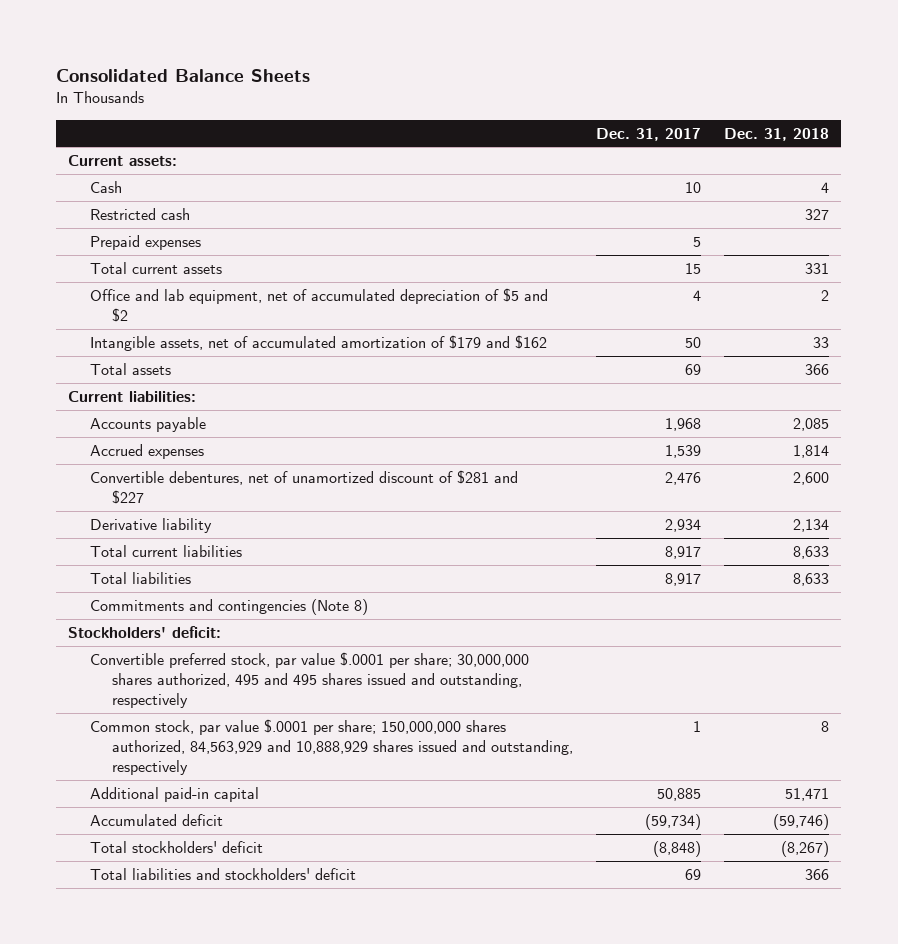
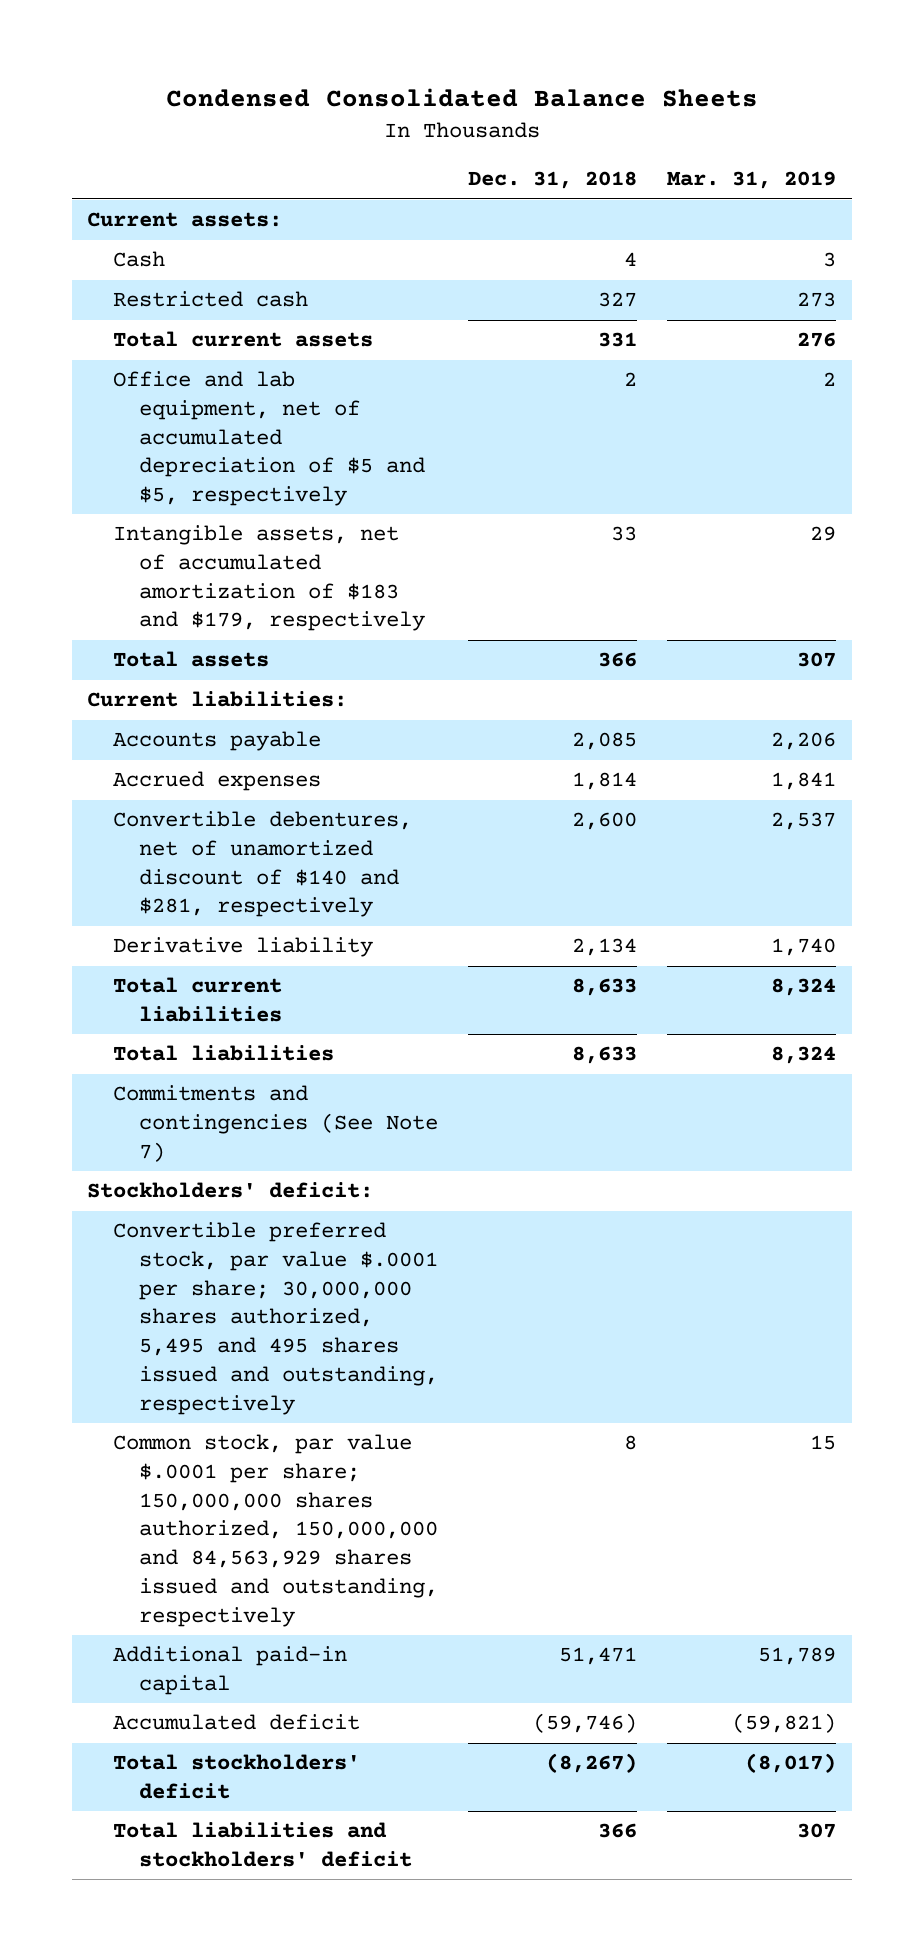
[56,68,311,82] Consolidated Balance Sheets -> [165,88,758,108] Condensed Consolidated Balance Sheets
[596,127,702,141] Dec. 31, 2017 -> none
none -> [667,171,837,190] Mar. 31, 2019
[90,235,202,251] Prepaid expenses -> none
[90,288,549,323] Office and lab equipment, net of accumulated depreciation of $5 and $2 -> [112,371,425,507] Office and lab equipment, net of accumulated depreciation of $5 and $5, respectively
[90,335,548,352] Intangible assets, net of accumulated amortization of $179 and $162 -> [112,525,425,632] Intangible assets, net of accumulated amortization of $183 and $179, respectively
[90,470,519,505] Convertible debentures, net of unamortized discount of $281 and $227 -> [112,811,412,918] Convertible debentures, net of unamortized discount of $140 and $281, respectively
[90,599,369,616] Commitments and contingencies (Note 8) -> [112,1085,438,1162] Commitments and contingencies (See Note 7)
[90,652,530,709] Convertible preferred stock, par value $.0001 per share; 30,000,000 shares authorized, 495 and 495 shares issued and outstanding, respectively -> [112,1222,438,1415] Convertible preferred stock, par value $.0001 per share; 30,000,000 shares authorized, 5,495 and 495 shares issued and outstanding, respectively
[90,719,574,776] Common stock, par value $.0001 per share; 150,000,000 shares authorized, 84,563,929 and 10,888,929 shares issued and outstanding, respectively -> [112,1434,438,1627] Common stock, par value $.0001 per share; 150,000,000 shares authorized, 150,000,000 and 84,563,929 shares issued and outstanding, respectively

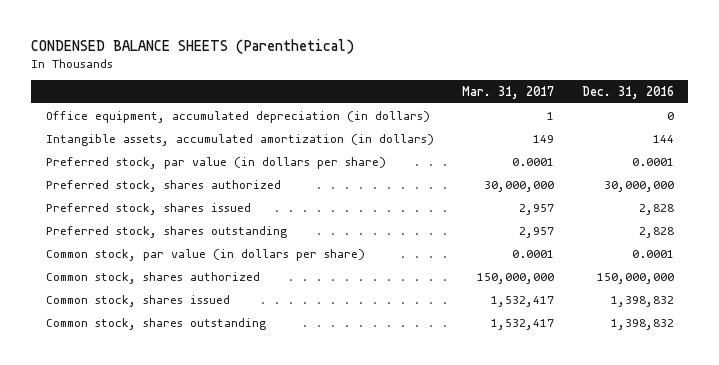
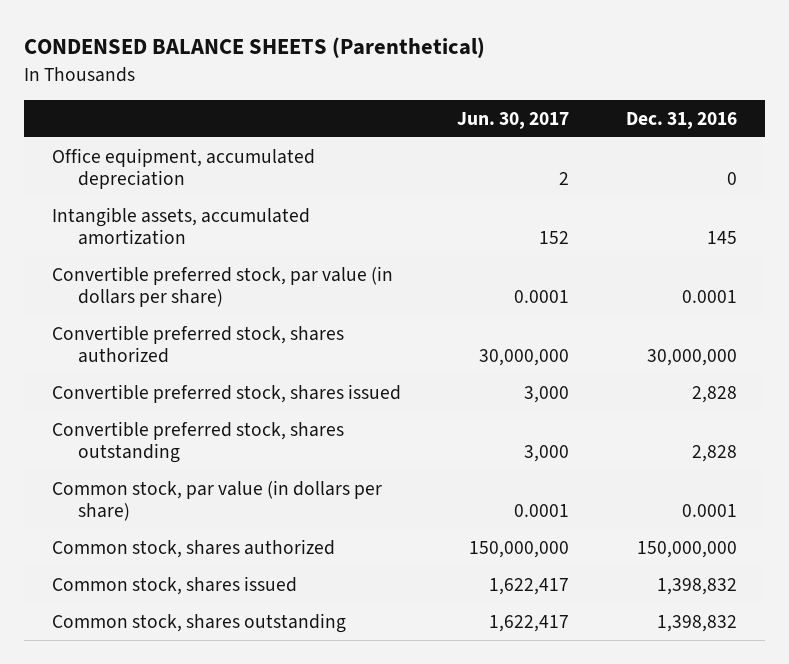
[461,85,554,99] Mar. 31, 2017 -> none
none -> [457,111,570,129] Jun. 30, 2017
[45,110,430,123] Office equipment, accumulated depreciation (in dollars) -> [52,147,316,190] Office equipment, accumulated depreciation
[45,133,434,146] Intangible assets, accumulated amortization (in dollars) -> [52,206,311,246] Intangible assets, accumulated amortization
[652,134,674,143] 144 -> [706,231,737,245] 145
[45,156,386,169] Preferred stock, par value (in dollars per share) -> [52,265,394,308] Convertible preferred stock, par value (in dollars per share)
[45,179,281,192] Preferred stock, shares authorized -> [52,324,345,364] Convertible preferred stock, shares authorized
[45,202,251,215] Preferred stock, shares issued -> [52,383,402,403] Convertible preferred stock, shares issued
[45,225,287,238] Preferred stock, shares outstanding -> [52,420,345,464] Convertible preferred stock, shares outstanding

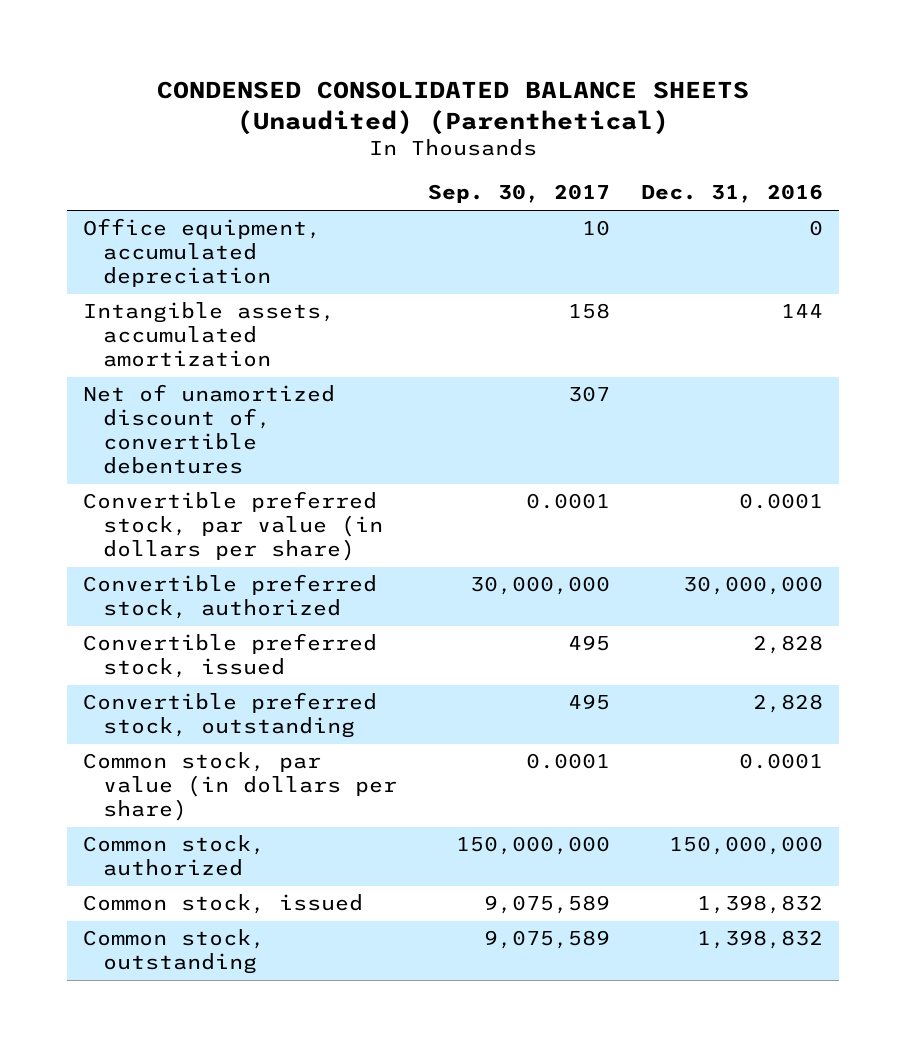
[23,37,485,59] CONDENSED BALANCE SHEETS (Parenthetical) -> [156,80,749,135] CONDENSED CONSOLIDATED BALANCE SHEETS (Unaudited) (Parenthetical)
[457,111,570,129] Jun. 30, 2017 -> none
none -> [427,184,610,204] Sep. 30, 2017
[706,231,737,245] 145 -> [781,304,824,319] 144
none -> [82,384,335,475] Net of unamortized discount of, convertible debentures
[52,324,345,364] Convertible preferred stock, shares authorized -> [82,574,377,620] Convertible preferred stock, authorized
[52,383,402,403] Convertible preferred stock, shares issued -> [82,633,377,679] Convertible preferred stock, issued
[52,420,345,464] Convertible preferred stock, shares outstanding -> [82,692,377,739] Convertible preferred stock, outstanding
[52,538,336,558] Common stock, shares authorized -> [82,835,265,877] Common stock, authorized
[52,575,298,595] Common stock, shares issued -> [82,894,363,915] Common stock, issued
[52,612,347,633] Common stock, shares outstanding -> [82,929,265,975] Common stock, outstanding

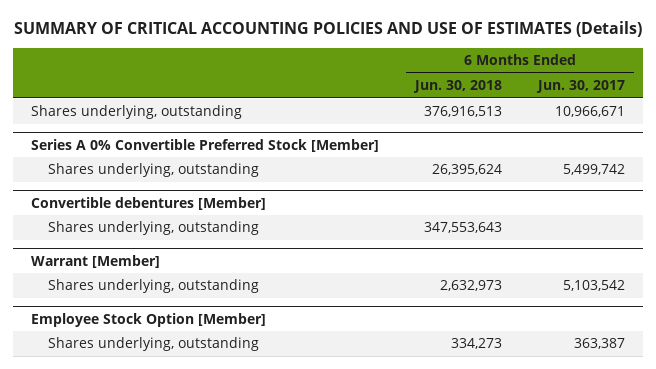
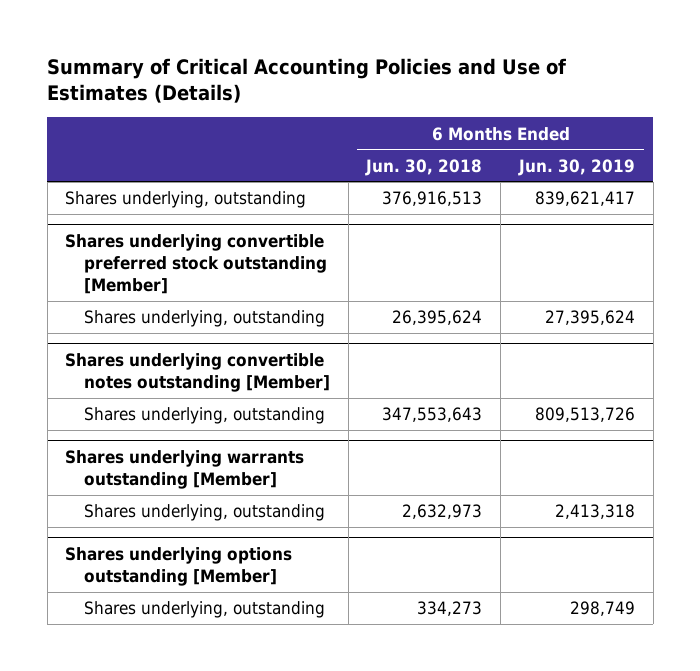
[13,20,642,37] SUMMARY OF CRITICAL ACCOUNTING POLICIES AND USE OF ESTIMATES (Details) -> [47,57,567,104] Summary of Critical Accounting Policies and Use of Estimates (Details)
[535,80,625,94] Jun. 30, 2017 -> none
none -> [517,158,635,176] Jun. 30, 2019
[30,138,379,152] Series A 0% Convertible Preferred Stock [Member] -> [65,234,328,294] Shares underlying convertible preferred stock outstanding [Member]
[30,196,266,210] Convertible debentures [Member] -> [65,353,331,393] Shares underlying convertible notes outstanding [Member]
[30,254,160,268] Warrant [Member] -> [65,450,305,490] Shares underlying warrants outstanding [Member]
[30,312,266,327] Employee Stock Option [Member] -> [65,547,293,587] Shares underlying options outstanding [Member]

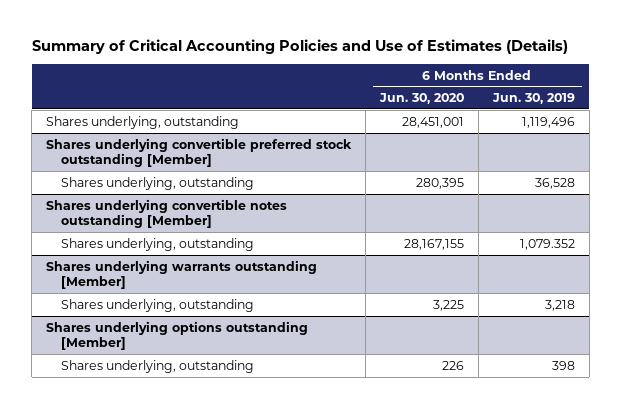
[365,158,483,176] Jun. 30, 2018 -> none
none -> [378,93,464,105] Jun. 30, 2020
[534,191,635,207] 839,621,417 -> [521,116,575,128] 1,119,496
[544,310,635,326] 27,395,624 -> [534,177,575,189] 36,528
[534,407,635,423] 809,513,726 -> [519,238,575,250] 1,079.352
[554,504,635,520] 2,413,318 -> [544,299,575,311] 3,218
[569,601,635,617] 298,749 -> [551,360,575,370] 398

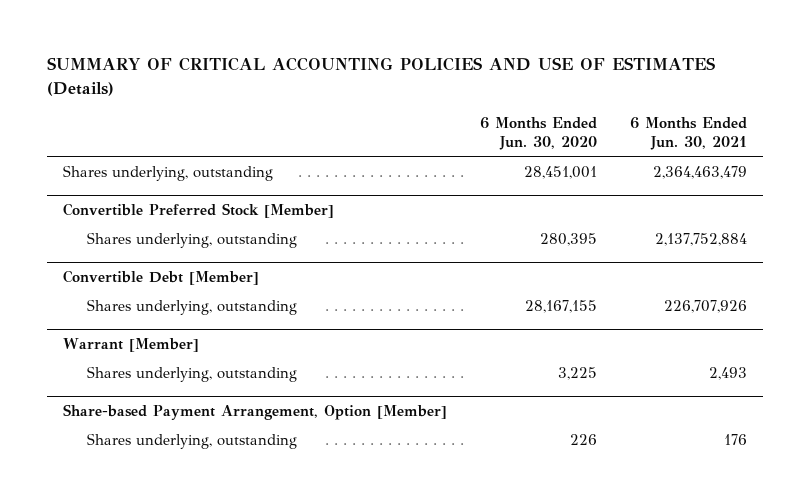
[31,39,568,55] Summary of Critical Accounting Policies and Use of Estimates (Details) -> [47,57,716,96] SUMMARY OF CRITICAL ACCOUNTING POLICIES AND USE OF ESTIMATES (Details)
[491,93,575,105] Jun. 30, 2019 -> none
none -> [629,117,747,150] 6 Months Ended Jun. 30, 2021
[46,137,353,167] Shares underlying convertible preferred stock outstanding [Member] -> [63,202,335,218] Convertible Preferred Stock [Member]
[46,198,288,228] Shares underlying convertible notes outstanding [Member] -> [63,269,260,285] Convertible Debt [Member]
[46,259,318,289] Shares underlying warrants outstanding [Member] -> [63,337,200,352] Warrant [Member]
[46,320,309,350] Shares underlying options outstanding [Member] -> [63,403,448,420] Share-based Payment Arrangement, Option [Member]

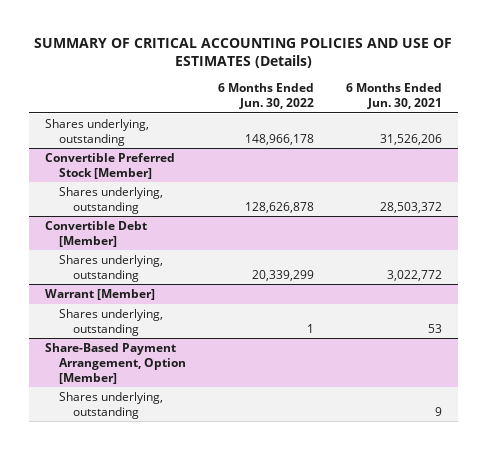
[480,117,598,150] 6 Months Ended Jun. 30, 2020 -> none
none -> [217,83,314,110] 6 Months Ended Jun. 30, 2022
[652,165,747,179] 2,364,463,479 -> [379,133,442,145] 31,526,206
[654,232,747,246] 2,137,752,884 -> [379,201,442,213] 28,503,372
[663,299,747,313] 226,707,926 -> [386,269,442,281] 3,022,772
[708,366,747,380] 2,493 -> [427,323,442,333] 53
[63,403,448,420] Share-based Payment Arrangement, Option [Member] -> [44,343,187,384] Share-Based Payment Arrangement, Option [Member]
[723,433,747,445] 176 -> [434,406,442,416] 9

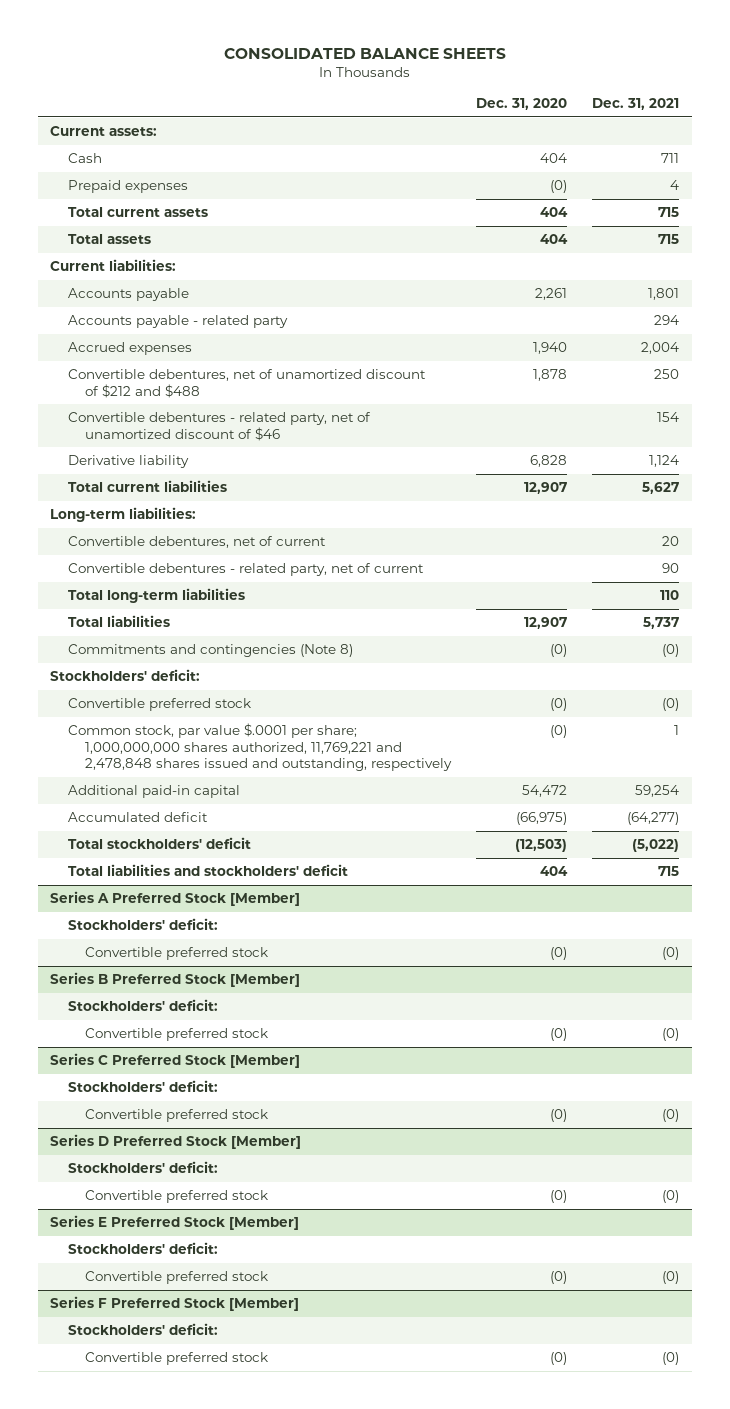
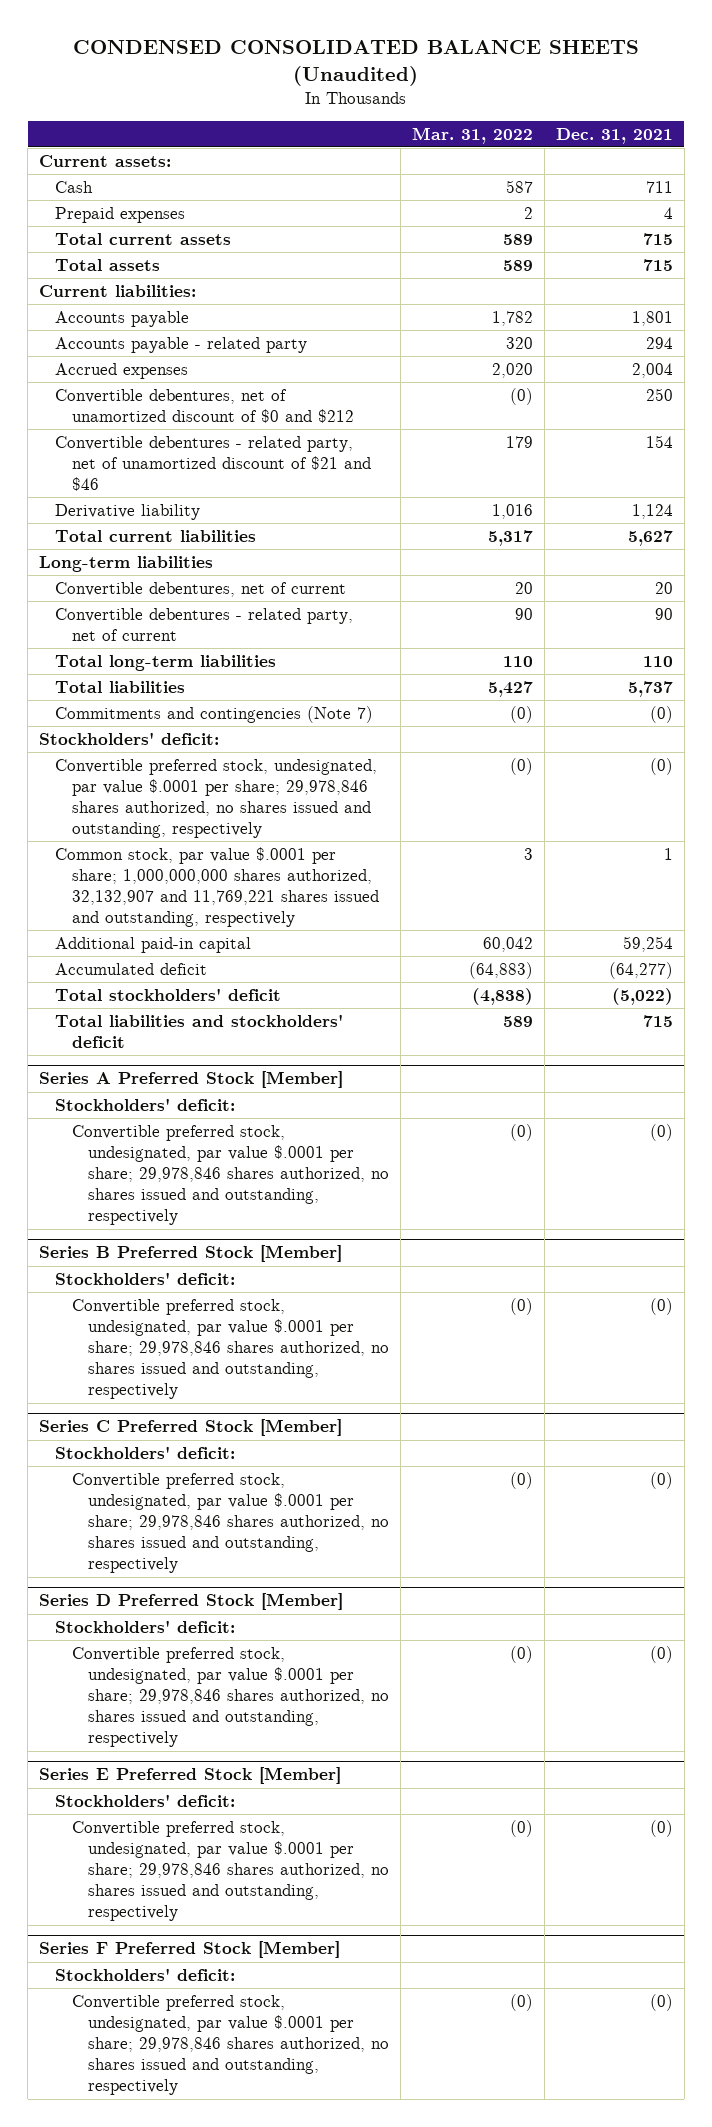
[223,47,506,59] CONSOLIDATED BALANCE SHEETS -> [72,40,639,86] CONDENSED CONSOLIDATED BALANCE SHEETS (Unaudited)
[476,98,568,111] Dec. 31, 2020 -> none
none -> [411,126,533,144] Mar. 31, 2022
[67,369,426,398] Convertible debentures, net of unamortized discount of $212 and $488 -> [55,388,354,424] Convertible debentures, net of unamortized discount of $0 and $212
[67,412,371,441] Convertible debentures - related party, net of unamortized discount of $46 -> [55,435,371,492] Convertible debentures - related party, net of unamortized discount of $21 and $46
[50,507,197,523] Long-term liabilities: -> [39,555,214,572] Long-term liabilities
[67,644,353,658] Commitments and contingencies (Note 8) -> [55,705,374,723] Commitments and contingencies (Note 7)
[67,698,251,712] Convertible preferred stock -> [55,758,378,839] Convertible preferred stock, undesignated, par value $.0001 per share; 29,978,846 shares authorized, no shares issued and outstanding, respectively
[67,723,453,772] Common stock, par value $.0001 per share; 1,000,000,000 shares authorized, 11,769,221 and 2,478,848 shares issued and outstanding, respectively -> [55,846,379,928] Common stock, par value $.0001 per share; 1,000,000,000 shares authorized, 32,132,907 and 11,769,221 shares issued and outstanding, respectively
[85,947,269,961] Convertible preferred stock -> [71,1124,389,1226] Convertible preferred stock, undesignated, par value $.0001 per share; 29,978,846 shares authorized, no shares issued and outstanding, respectively
[85,1028,269,1042] Convertible preferred stock -> [71,1298,389,1400] Convertible preferred stock, undesignated, par value $.0001 per share; 29,978,846 shares authorized, no shares issued and outstanding, respectively
[85,1109,269,1123] Convertible preferred stock -> [71,1472,389,1574] Convertible preferred stock, undesignated, par value $.0001 per share; 29,978,846 shares authorized, no shares issued and outstanding, respectively
[85,1190,269,1204] Convertible preferred stock -> [71,1646,389,1748] Convertible preferred stock, undesignated, par value $.0001 per share; 29,978,846 shares authorized, no shares issued and outstanding, respectively
[85,1271,269,1285] Convertible preferred stock -> [71,1820,389,1922] Convertible preferred stock, undesignated, par value $.0001 per share; 29,978,846 shares authorized, no shares issued and outstanding, respectively
[85,1352,269,1366] Convertible preferred stock -> [71,1994,389,2096] Convertible preferred stock, undesignated, par value $.0001 per share; 29,978,846 shares authorized, no shares issued and outstanding, respectively

